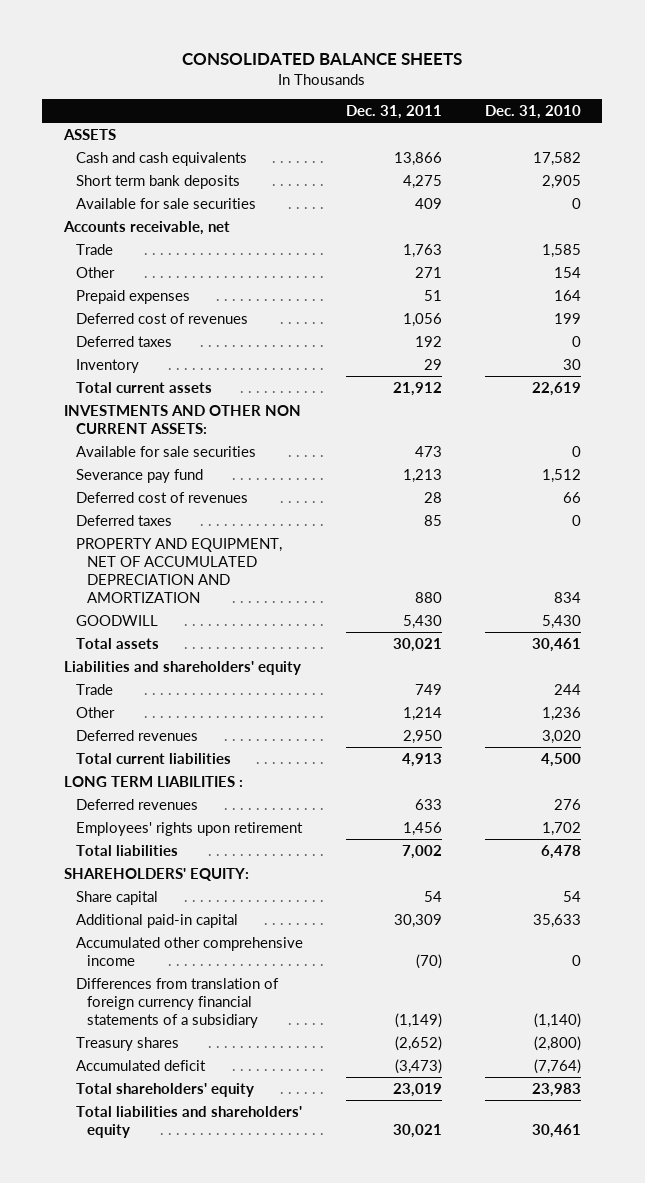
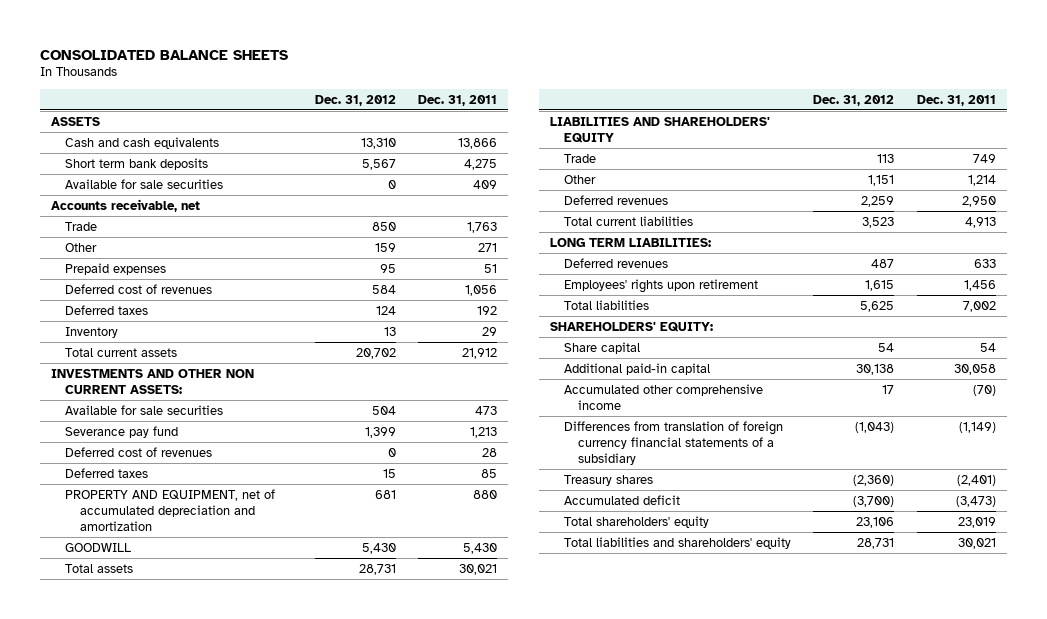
[484,104,581,119] Dec. 31, 2010 -> none
none -> [314,94,396,106] Dec. 31, 2012
[75,537,282,603] PROPERTY AND EQUIPMENT, NET OF ACCUMULATED DEPRECIATION AND AMORTIZATION -> [65,488,276,531] PROPERTY AND EQUIPMENT, net of accumulated depreciation and amortization
[63,660,301,675] Liabilities and shareholders' equity -> [550,116,771,143] LIABILITIES AND SHAREHOLDERS' EQUITY
[63,775,243,787] LONG TERM LIABILITIES : -> [550,237,712,247] LONG TERM LIABILITIES:
[393,913,442,928] 30,309 -> [953,363,996,375] 30,058
[394,1035,442,1051] (2,652) -> [956,474,996,486] (2,401)

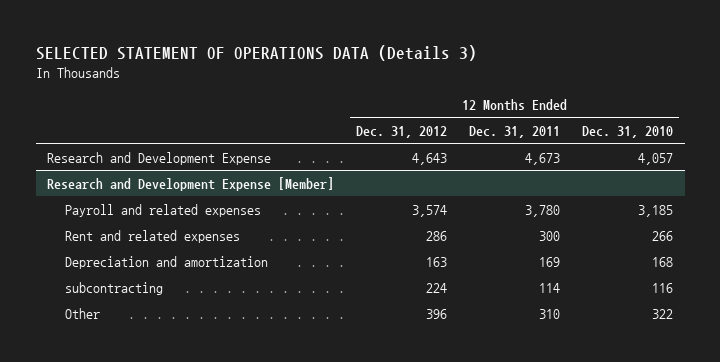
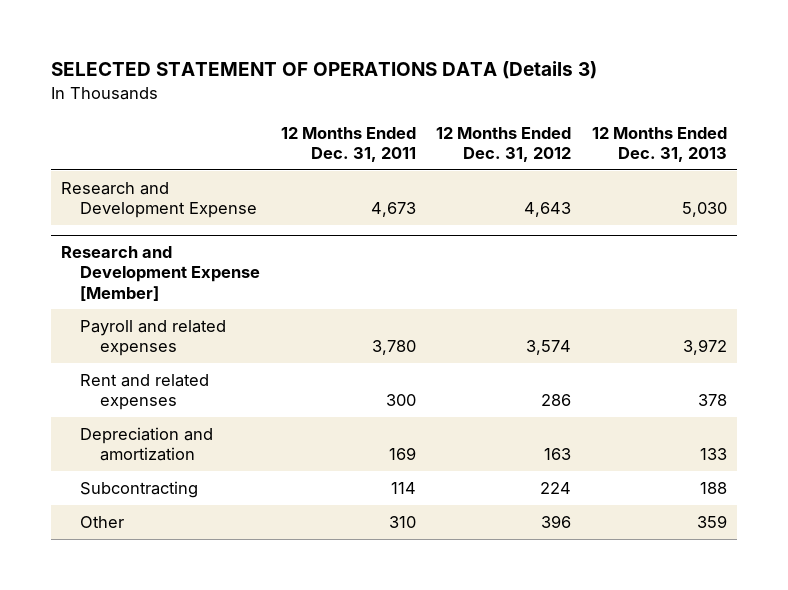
[582,125,674,138] Dec. 31, 2010 -> none
none -> [591,126,727,163] 12 Months Ended Dec. 31, 2013
[64,281,163,295] subcontracting -> [80,480,199,498] Subcontracting

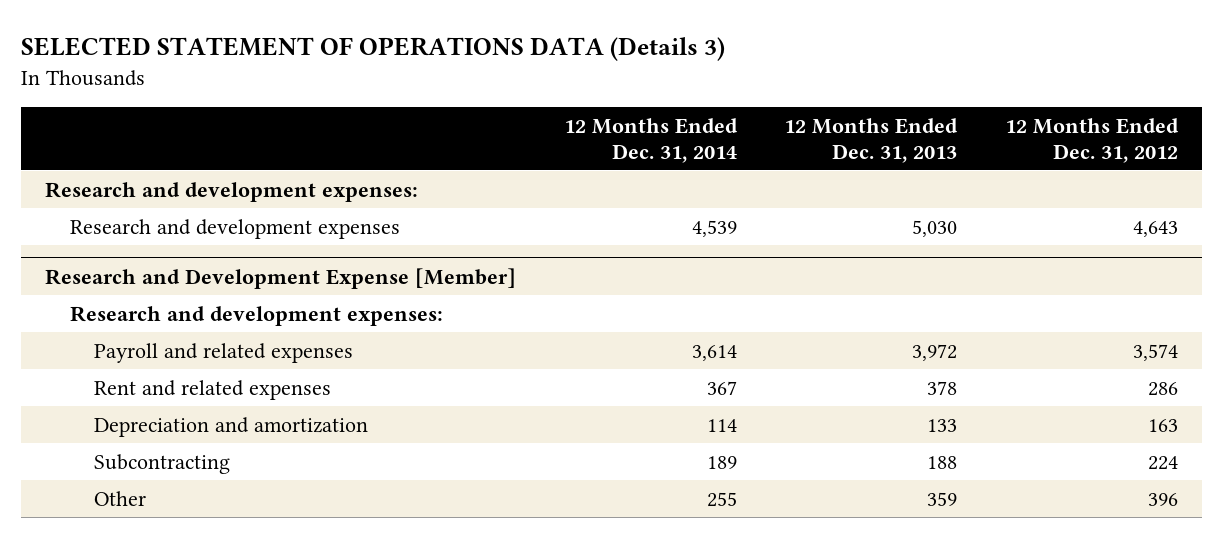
[280,126,416,163] 12 Months Ended Dec. 31, 2011 -> none
none -> [563,117,738,163] 12 Months Ended Dec. 31, 2014
none -> [44,181,418,202] Research and development expenses:
[60,181,258,219] Research and Development Expense -> [69,218,400,239] Research and development expenses
none -> [69,305,443,326] Research and development expenses:

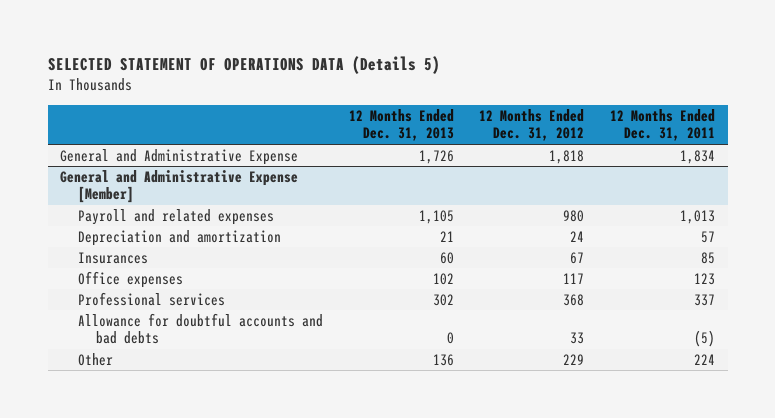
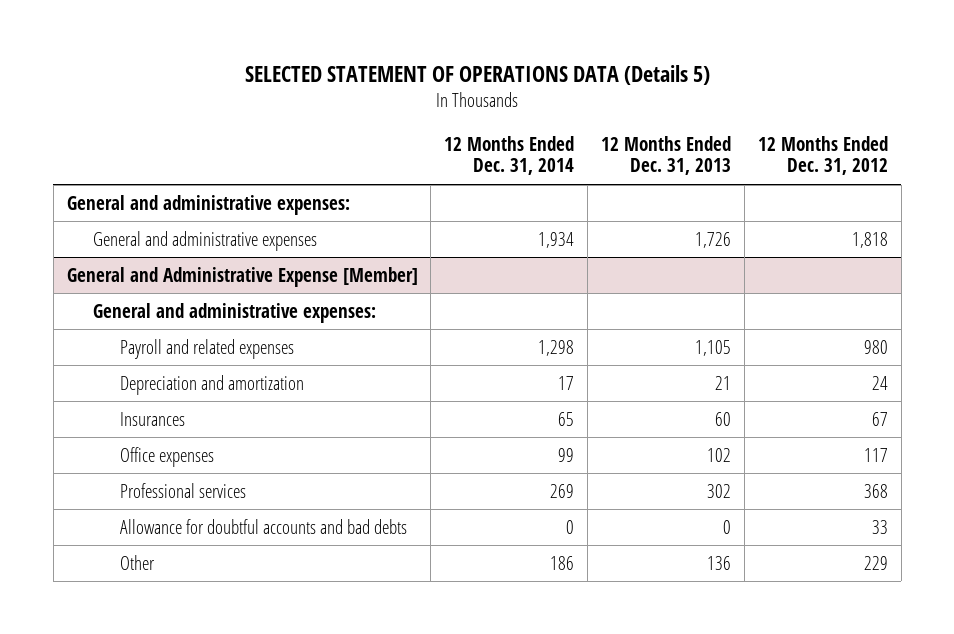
[609,109,715,142] 12 Months Ended Dec. 31, 2011 -> none
none -> [444,135,575,176] 12 Months Ended Dec. 31, 2014
none -> [66,194,350,215] General and administrative expenses:
[60,148,299,165] General and Administrative Expense -> [93,230,318,251] General and administrative expenses
none -> [93,302,377,323] General and administrative expenses:

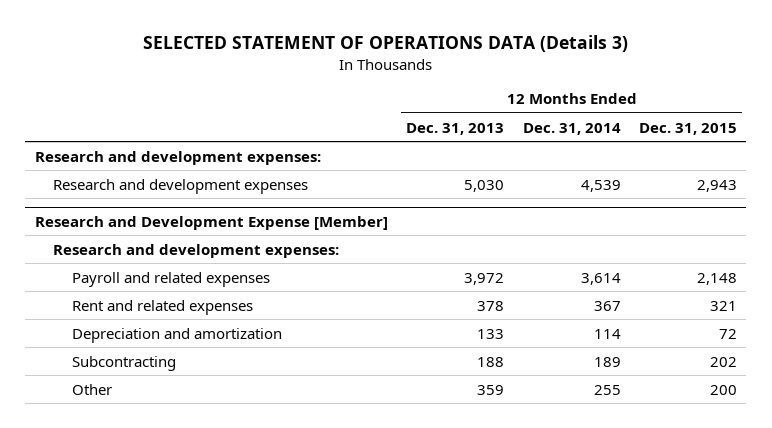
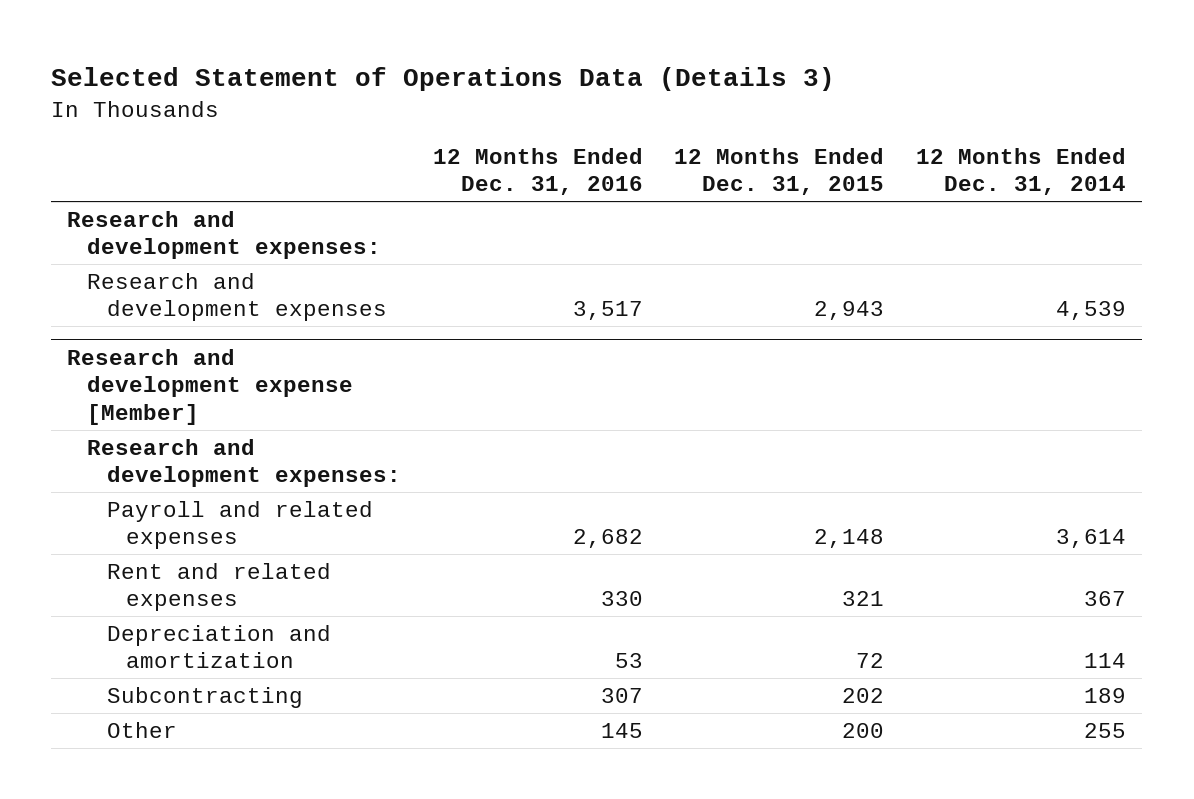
[142,35,628,53] SELECTED STATEMENT OF OPERATIONS DATA (Details 3) -> [51,67,836,92] Selected Statement of Operations Data (Details 3)
[406,122,505,135] Dec. 31, 2013 -> none
none -> [432,147,643,196] 12 Months Ended Dec. 31, 2016
[34,215,388,230] Research and Development Expense [Member] -> [67,348,353,425] Research and development expense [Member]

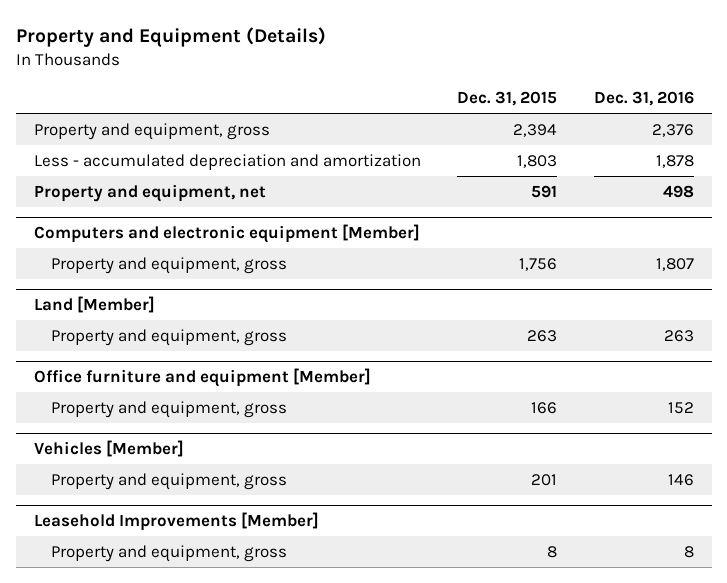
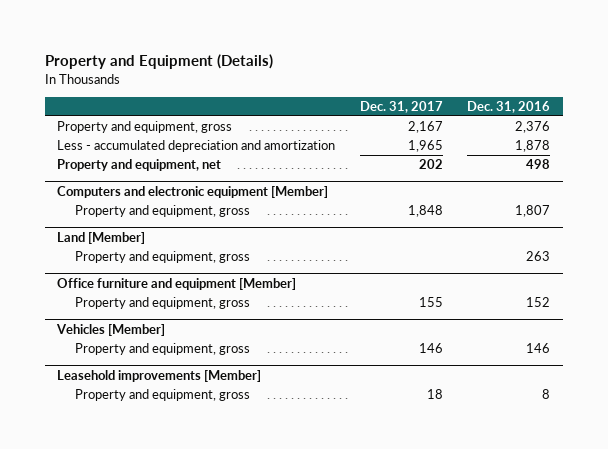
[457,91,558,107] Dec. 31, 2015 -> none
none -> [359,101,443,114] Dec. 31, 2017
[33,511,319,531] Leasehold Improvements [Member] -> [57,369,262,382] Leasehold improvements [Member]

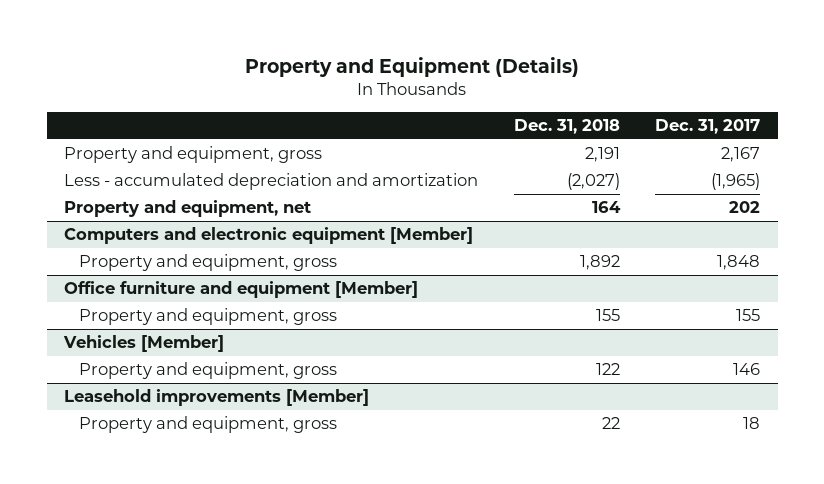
[467,101,551,114] Dec. 31, 2016 -> none
none -> [513,119,620,135] Dec. 31, 2018
[407,140,443,153] 1,965 -> [711,173,761,191] (1,965)
[57,231,146,244] Land [Member] -> none
[75,251,251,264] Property and equipment, gross -> none

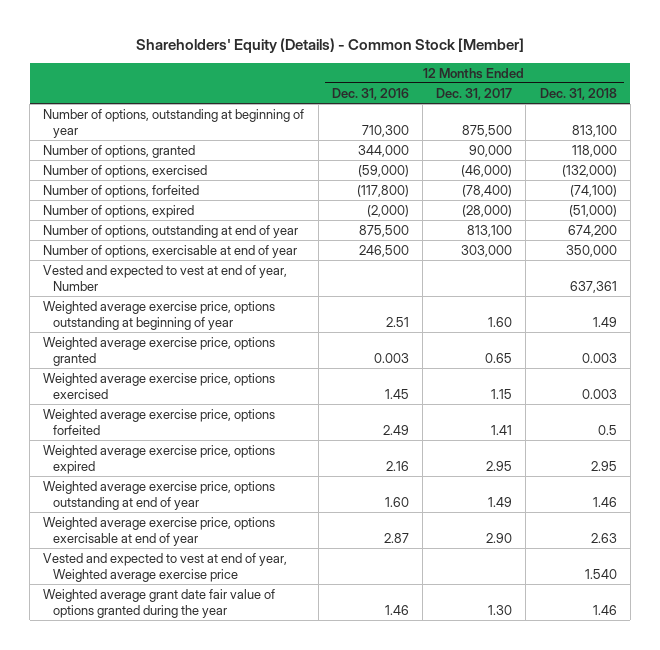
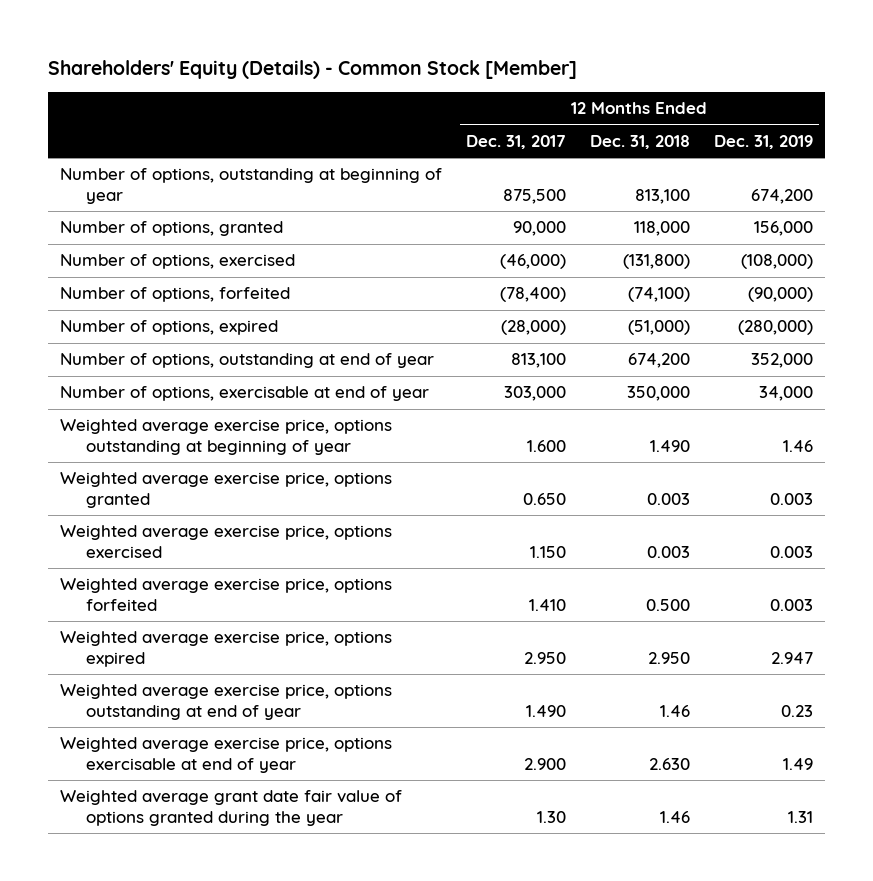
[331,87,409,100] Dec. 31, 2016 -> none
none -> [713,134,813,149] Dec. 31, 2019
[561,164,617,177] (132,000) -> [622,254,690,270] (131,800)
[43,264,288,291] Vested and expected to vest at end of year, Number -> none
[43,552,288,582] Vested and expected to vest at end of year, Weighted average exercise price -> none
[488,316,513,327] 1.60 -> [526,439,566,452] 1.600
[592,316,617,327] 1.49 -> [649,439,690,452] 1.490
[485,352,513,363] 0.65 -> [522,492,566,505] 0.650
[491,388,513,399] 1.15 -> [529,545,566,558] 1.150
[491,424,513,435] 1.41 -> [528,598,566,611] 1.410
[597,424,617,435] 0.5 -> [645,598,690,611] 0.500
[486,460,513,471] 2.95 -> [523,651,566,664] 2.950
[590,460,617,471] 2.95 -> [647,651,690,664] 2.950
[488,496,513,507] 1.49 -> [525,704,566,717] 1.490
[486,532,513,543] 2.90 -> [523,757,566,770] 2.900
[590,532,617,543] 2.63 -> [648,757,690,770] 2.630

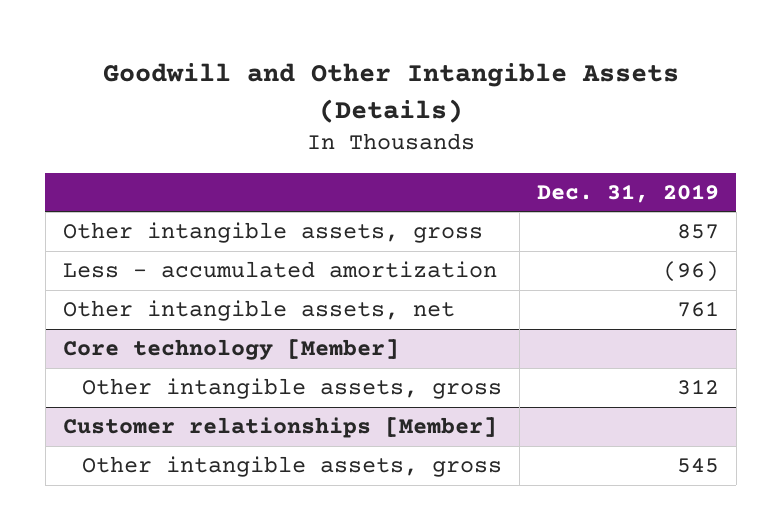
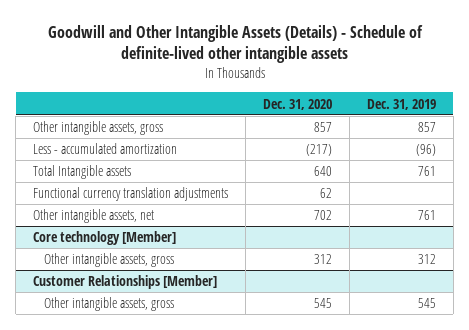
[102,63,679,123] Goodwill and Other Intangible Assets (Details) -> [47,24,423,64] Goodwill and Other Intangible Assets (Details) - Schedule of definite-lived other intangible assets
none -> [263,98,333,110] Dec. 31, 2020
none -> [33,165,132,180] Total Intangible assets
none -> [33,187,229,202] Functional currency translation adjustments
[62,417,497,439] Customer relationships [Member] -> [33,275,218,290] Customer Relationships [Member]

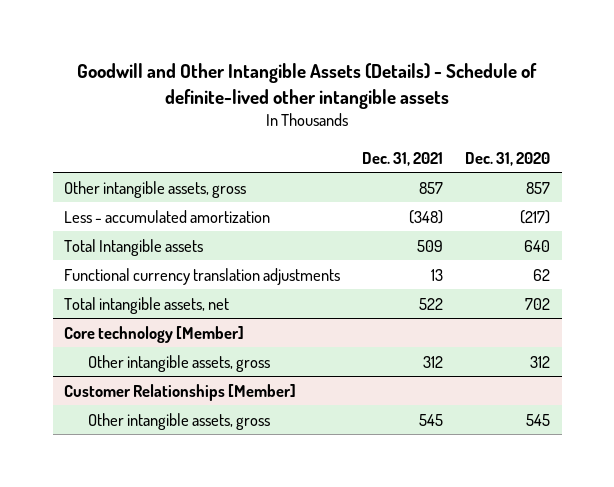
[367,98,437,110] Dec. 31, 2019 -> none
none -> [362,151,444,166] Dec. 31, 2021
[33,209,155,224] Other intangible assets, net -> [63,296,229,314] Total intangible assets, net

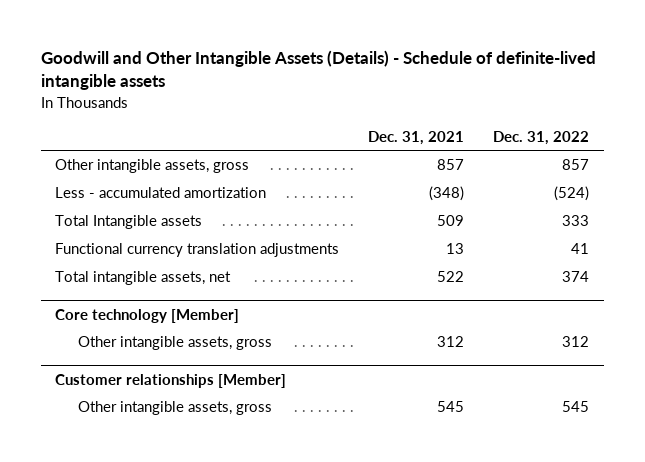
[77,63,538,110] Goodwill and Other Intangible Assets (Details) - Schedule of definite-lived other intangible assets -> [40,50,596,91] Goodwill and Other Intangible Assets (Details) - Schedule of definite-lived intangible assets
[465,151,551,166] Dec. 31, 2020 -> none
none -> [493,130,590,145] Dec. 31, 2022
[63,383,296,401] Customer Relationships [Member] -> [55,373,287,388] Customer relationships [Member]

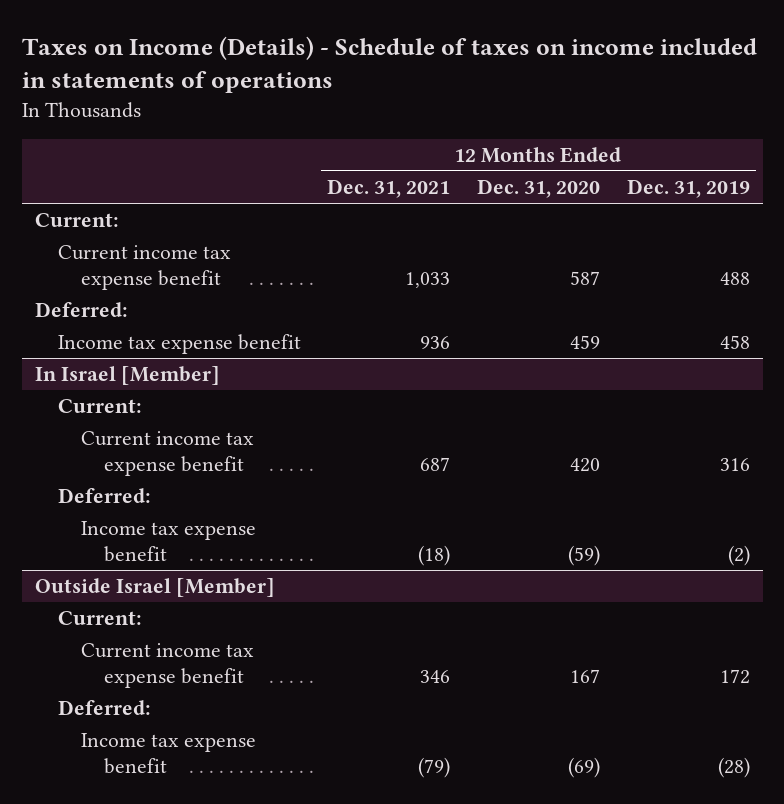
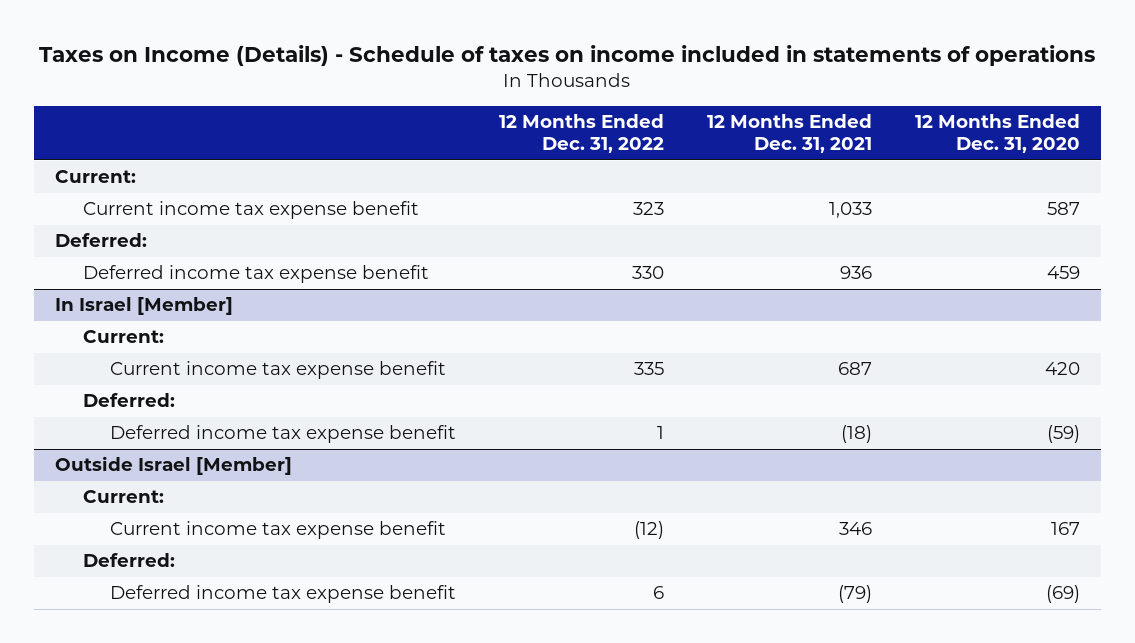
[626,178,750,198] Dec. 31, 2019 -> none
none -> [499,114,665,154] 12 Months Ended Dec. 31, 2022
[57,334,301,355] Income tax expense benefit -> [82,265,429,284] Deferred income tax expense benefit
[81,521,257,562] Income tax expense benefit -> [110,425,457,444] Deferred income tax expense benefit
[81,733,257,774] Income tax expense benefit -> [110,585,457,604] Deferred income tax expense benefit

